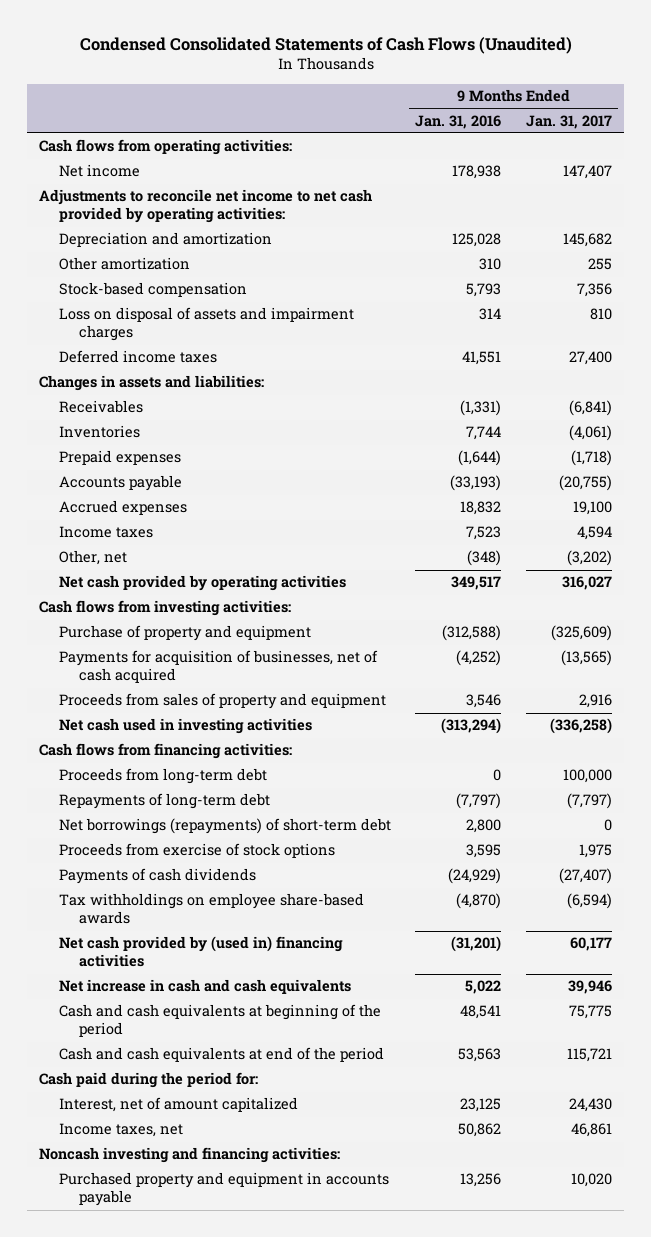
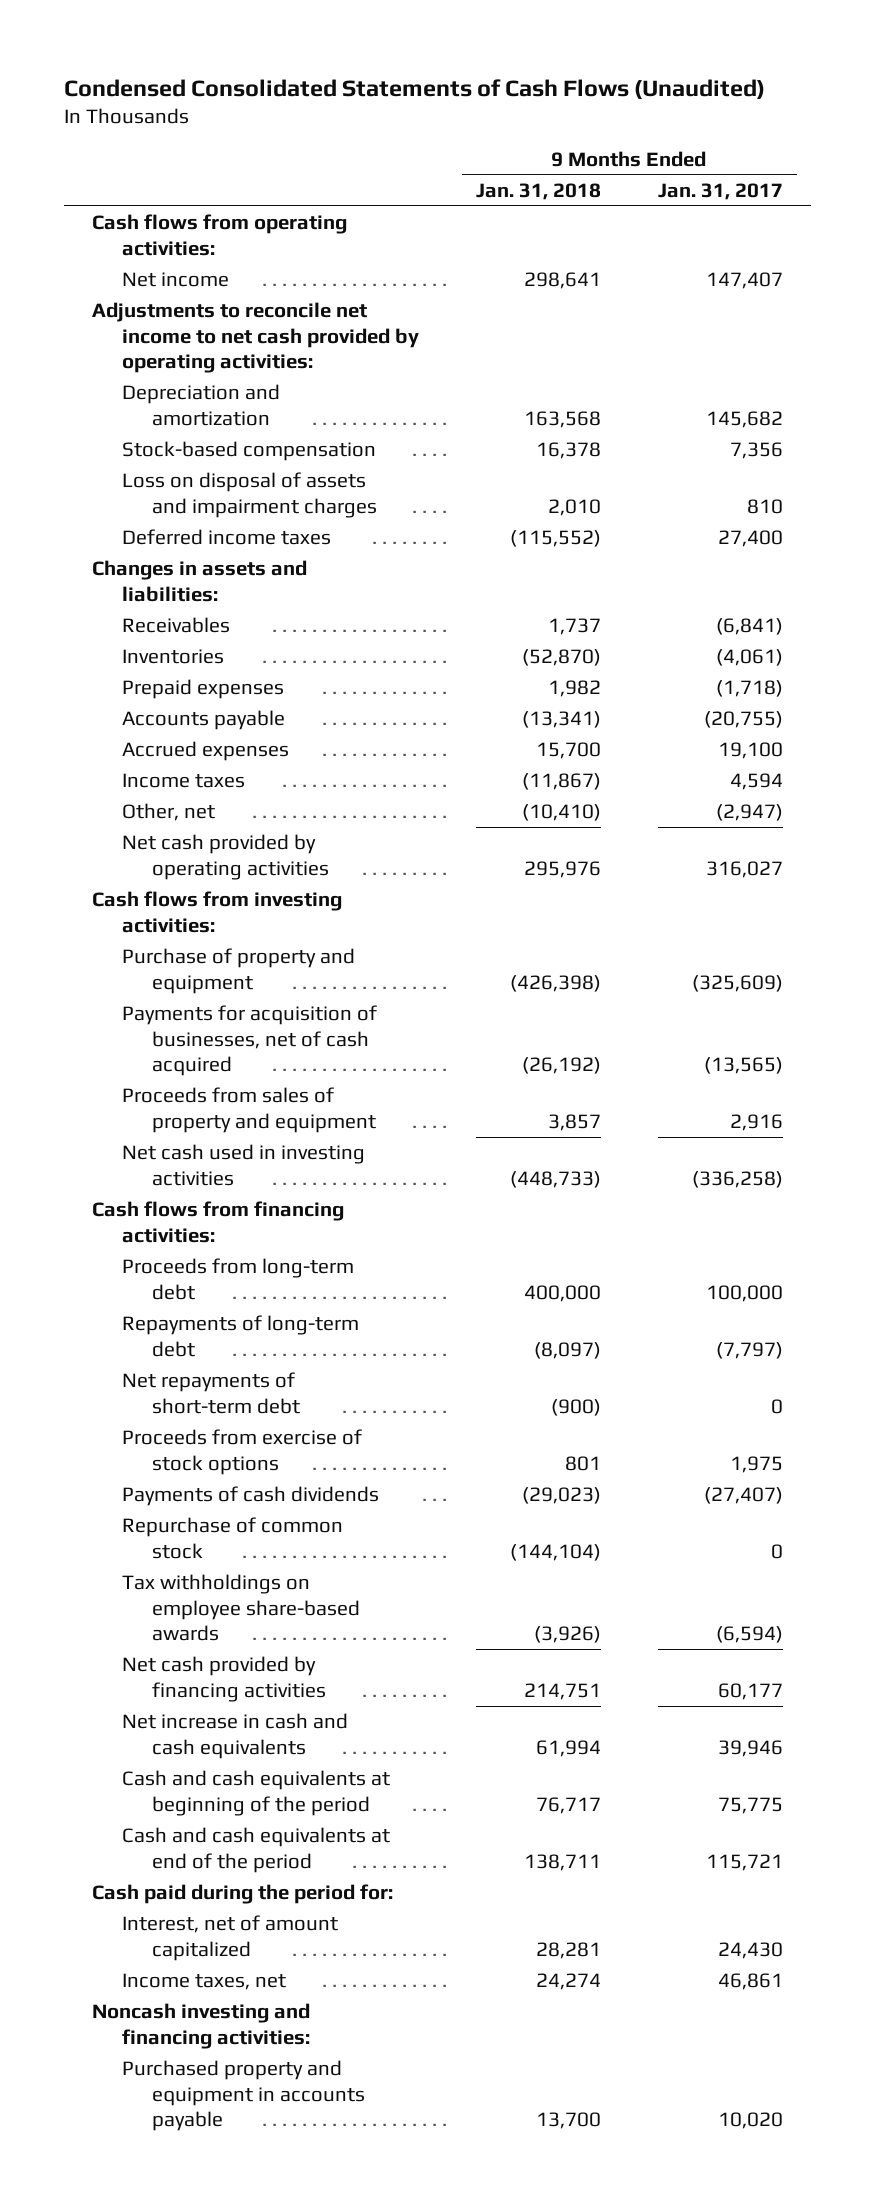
[415,114,502,129] Jan. 31, 2016 -> none
none -> [475,182,601,200] Jan. 31, 2018
[59,257,191,271] Other amortization -> none
[566,550,612,567] (3,202) -> [715,804,783,822] (2,947)
[59,818,392,835] Net borrowings (repayments) of short-term debt -> [122,1372,300,1414] Net repayments of short-term debt
none -> [122,1517,344,1559] Repurchase of common stock
[59,936,344,968] Net cash provided by (used in) financing activities -> [122,1656,326,1702] Net cash provided by financing activities

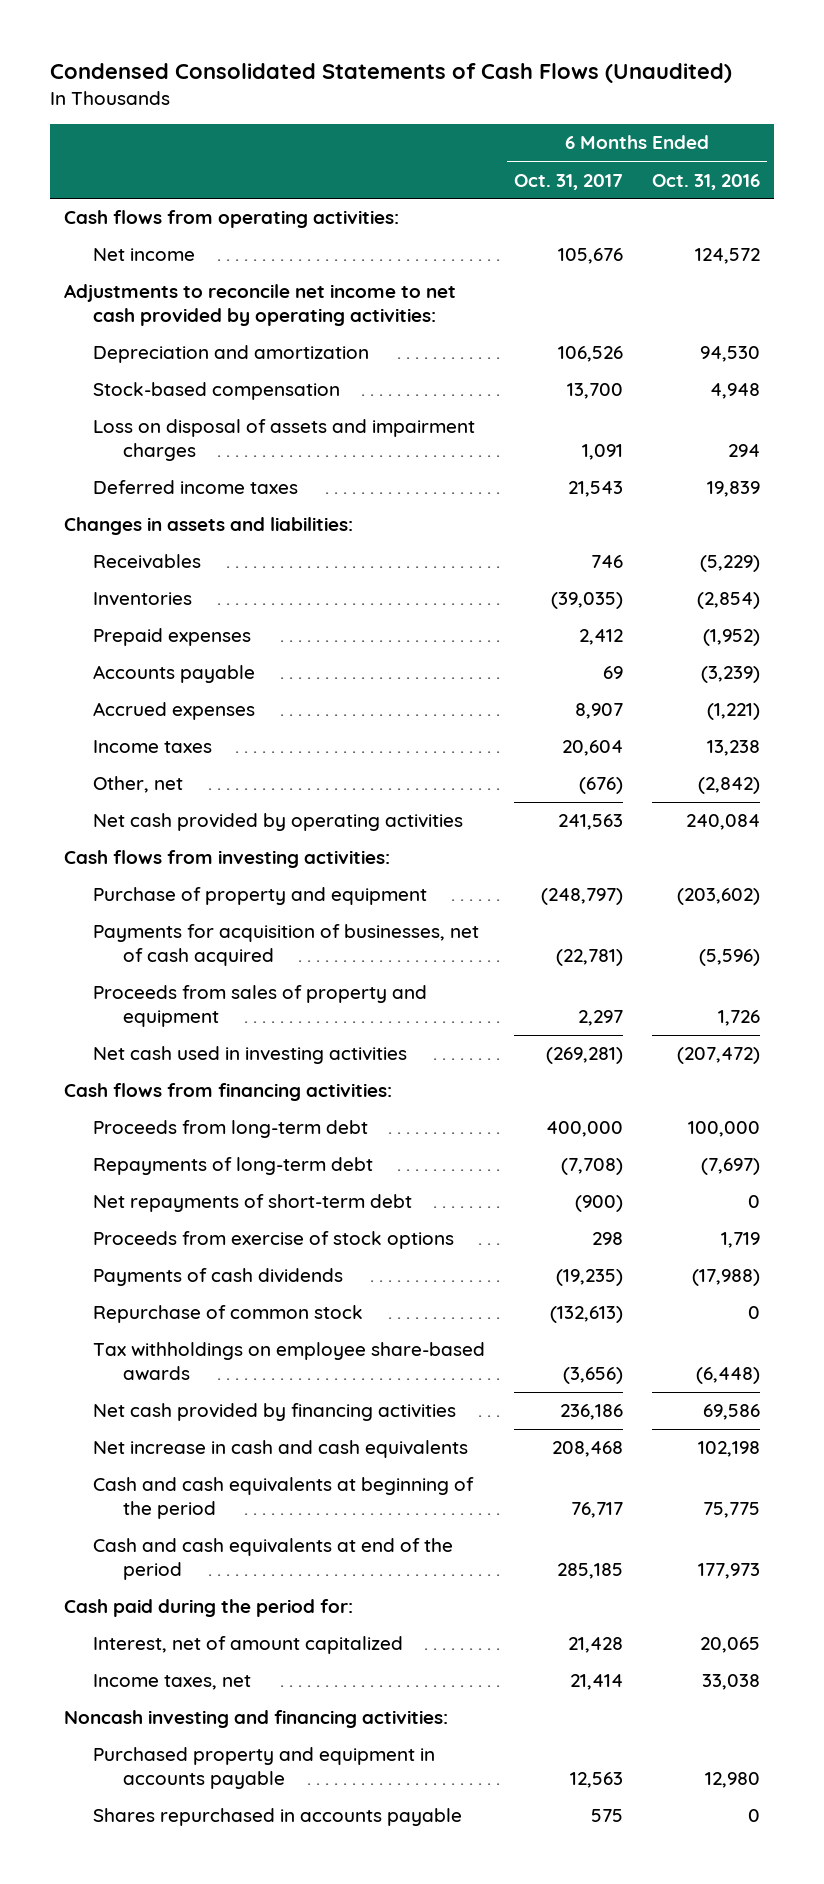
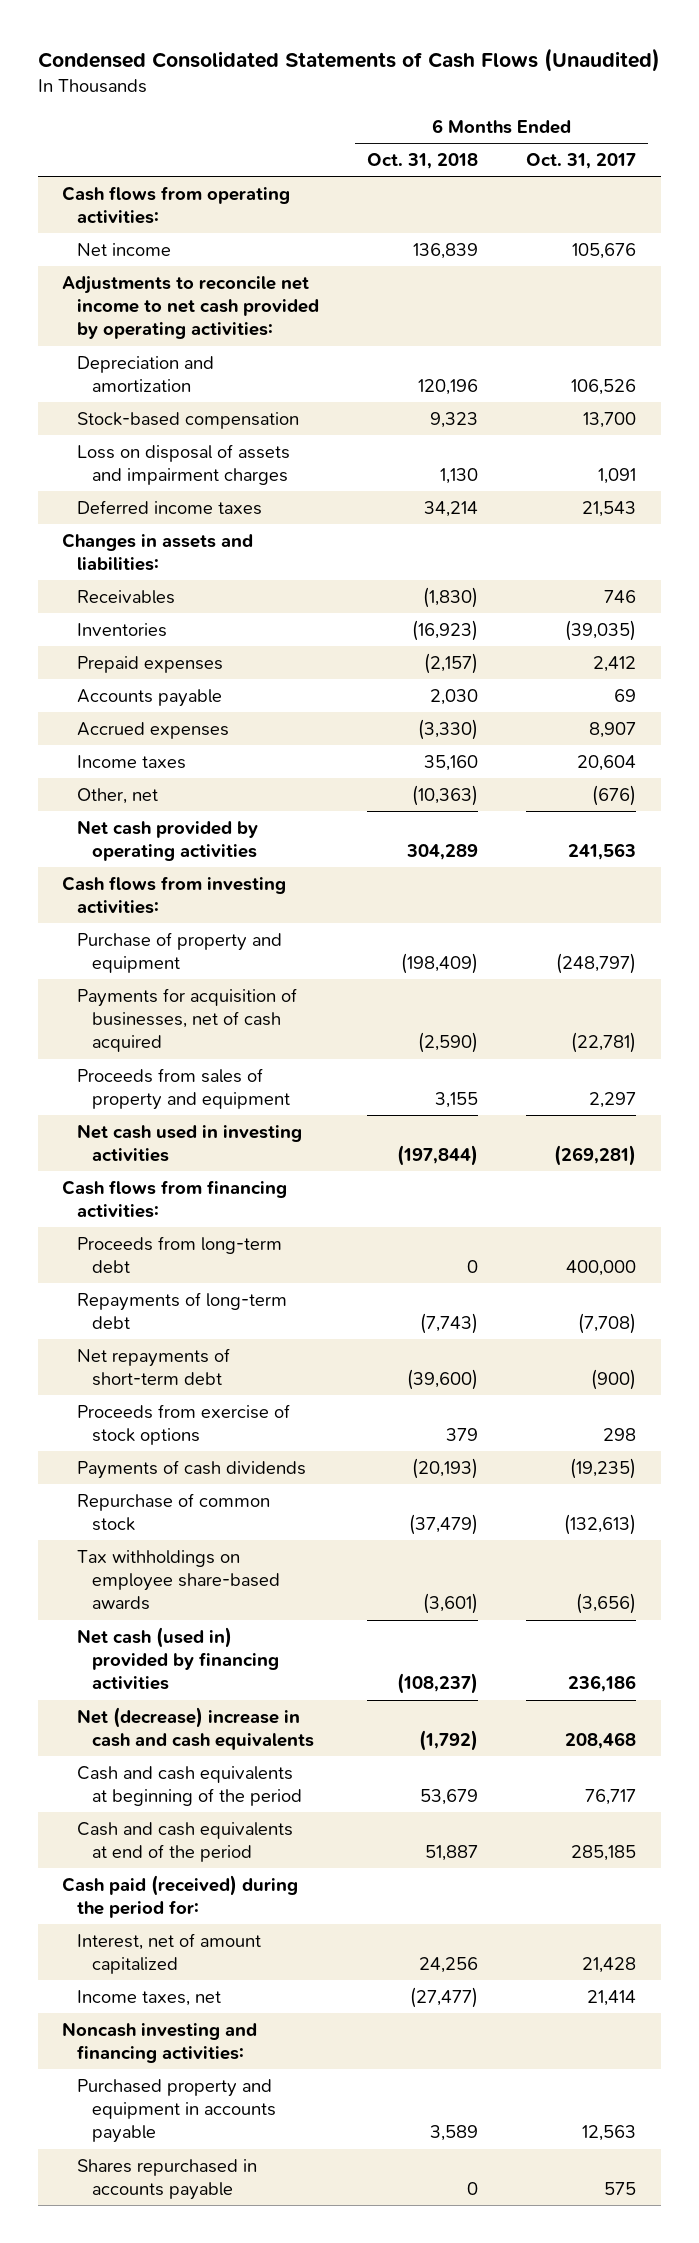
[651,173,760,190] Oct. 31, 2016 -> none
none -> [367,152,479,169] Oct. 31, 2018
[93,1403,457,1422] Net cash provided by financing activities -> [76,1626,279,1691] Net cash (used in) provided by financing activities
[93,1440,469,1459] Net increase in cash and cash equivalents -> [76,1706,314,1751] Net (decrease) increase in cash and cash equivalents
[63,1599,353,1618] Cash paid during the period for: -> [62,1874,299,1919] Cash paid (received) during the period for:

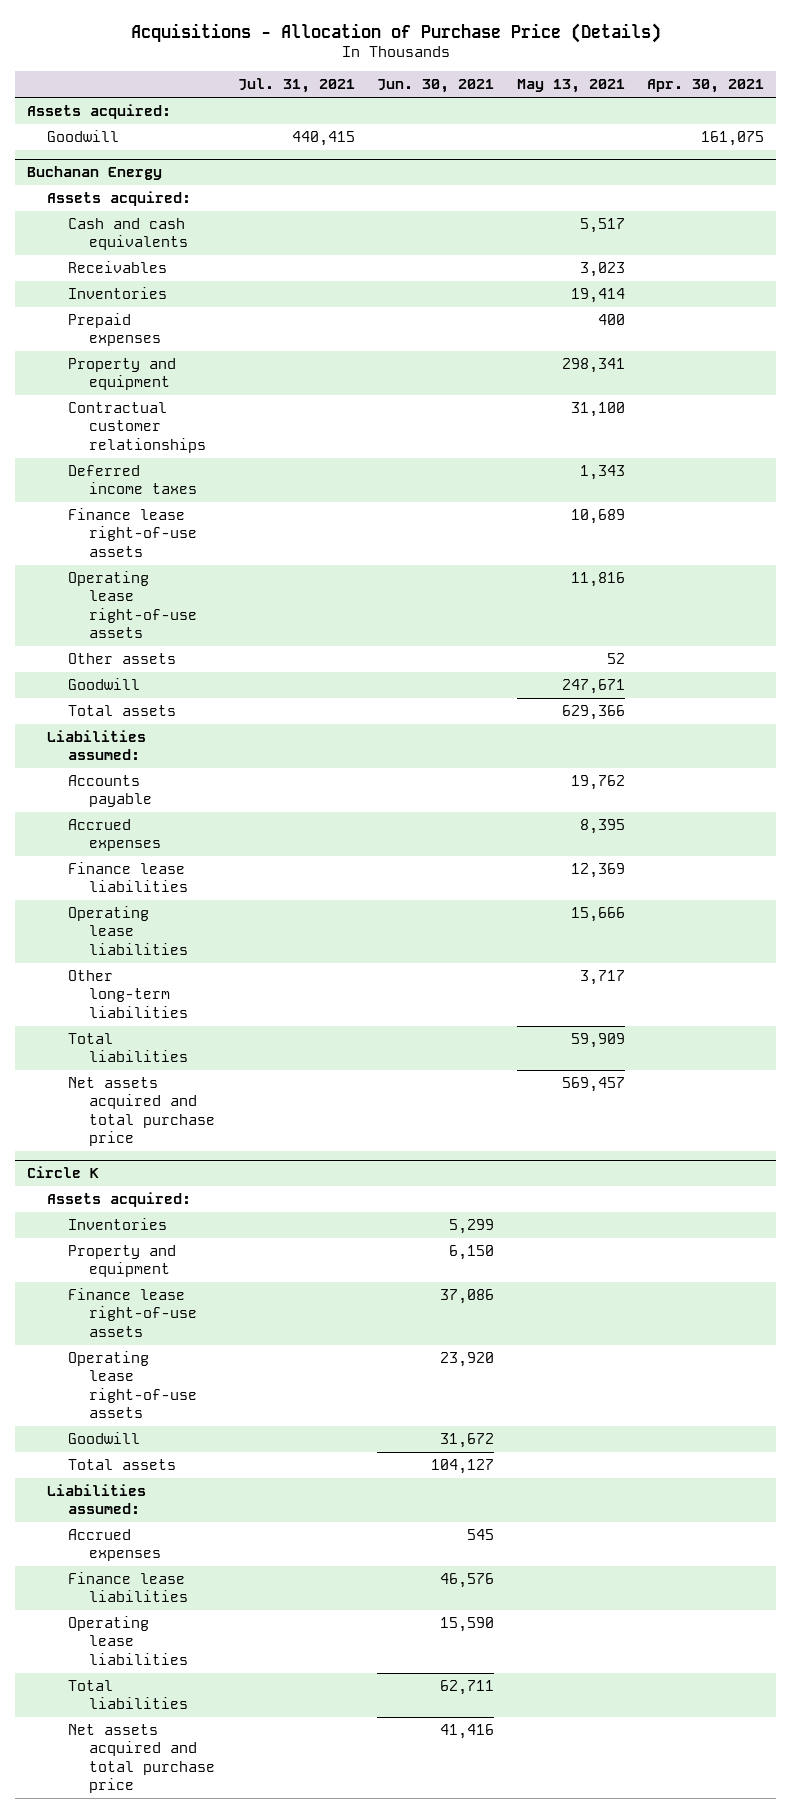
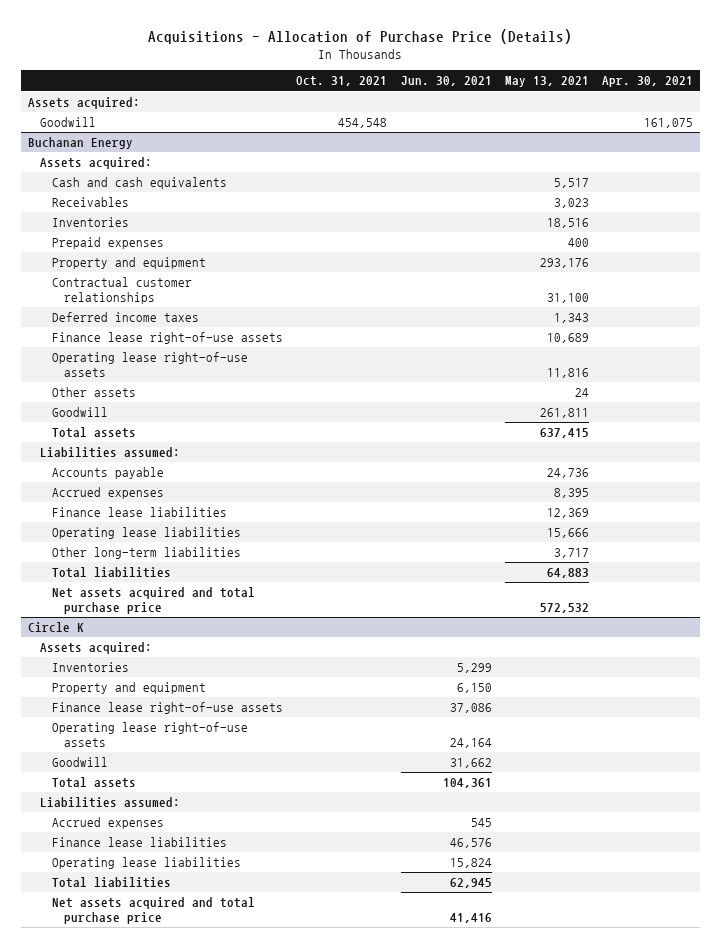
[237,78,355,94] Jul. 31, 2021 -> none
none -> [296,76,388,87] Oct. 31, 2021
[570,288,625,304] 19,414 -> [546,218,589,229] 18,516
[561,358,625,374] 298,341 -> [539,258,589,269] 293,176
[606,653,625,665] 52 -> [574,388,589,398] 24
[561,679,625,695] 247,671 -> [539,408,589,419] 261,811
[561,705,625,721] 629,366 -> [539,428,589,439] 637,415
[570,775,625,791] 19,762 -> [546,468,589,479] 24,736
[570,1033,625,1049] 59,909 -> [546,568,589,579] 64,883
[561,1077,625,1093] 569,457 -> [539,602,589,613] 572,532
[440,1352,495,1368] 23,920 -> [449,737,492,748] 24,164
[440,1433,495,1449] 31,672 -> [449,758,492,769] 31,662
[431,1459,495,1475] 104,127 -> [442,778,492,789] 104,361
[440,1617,495,1633] 15,590 -> [449,858,492,869] 15,824
[440,1680,495,1696] 62,711 -> [449,878,492,889] 62,945

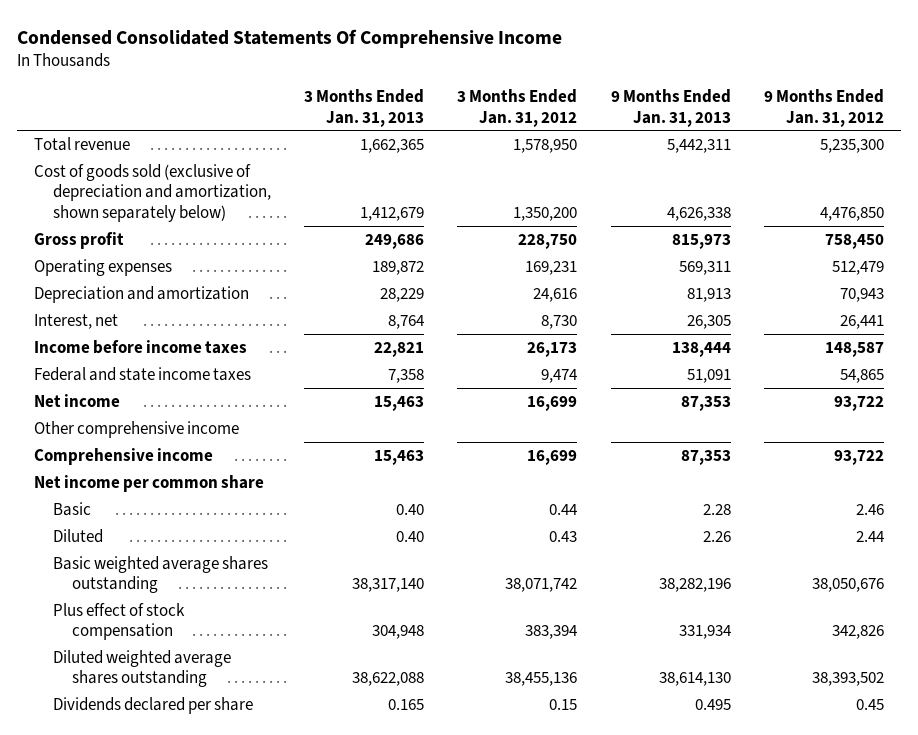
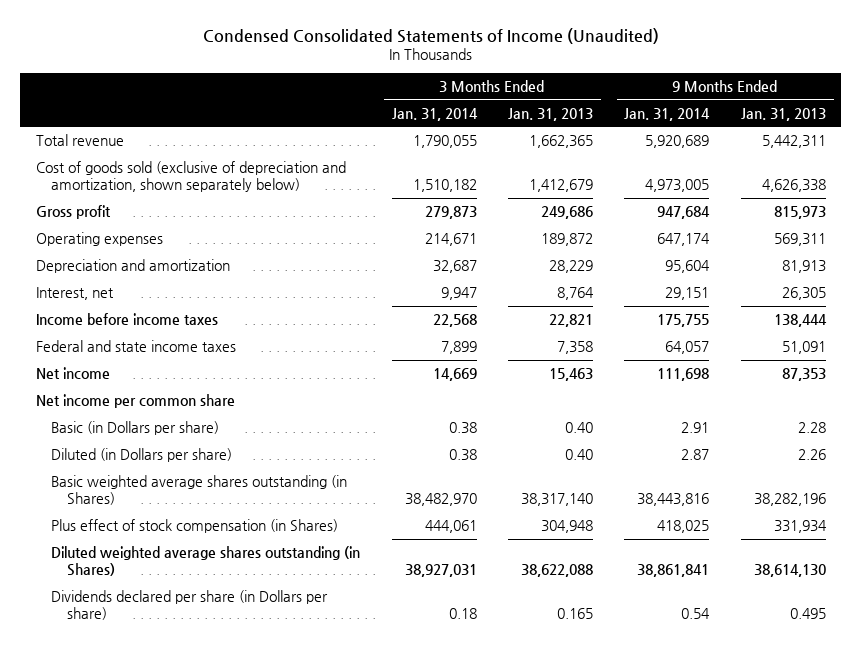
[17,28,563,48] Condensed Consolidated Statements Of Comprehensive Income -> [202,28,659,45] Condensed Consolidated Statements of Income (Unaudited)
[457,89,578,127] 3 Months Ended Jan. 31, 2012 -> none
[763,89,884,127] 9 Months Ended Jan. 31, 2012 -> none
none -> [391,107,478,121] Jan. 31, 2014
none -> [624,107,711,121] Jan. 31, 2014
[34,420,240,438] Other comprehensive income -> none
[34,447,214,465] Comprehensive income -> none
[52,501,91,516] Basic -> [51,421,220,436] Basic (in Dollars per share)
[52,528,103,543] Diluted -> [51,448,233,463] Diluted (in Dollars per share)
[52,555,268,594] Basic weighted average shares outstanding -> [51,475,348,506] Basic weighted average shares outstanding (in Shares)
[52,602,185,641] Plus effect of stock compensation -> [51,519,339,534] Plus effect of stock compensation (in Shares)
[52,649,231,688] Diluted weighted average shares outstanding -> [51,546,361,577] Diluted weighted average shares outstanding (in Shares)
[52,696,253,714] Dividends declared per share -> [51,590,329,621] Dividends declared per share (in Dollars per share)

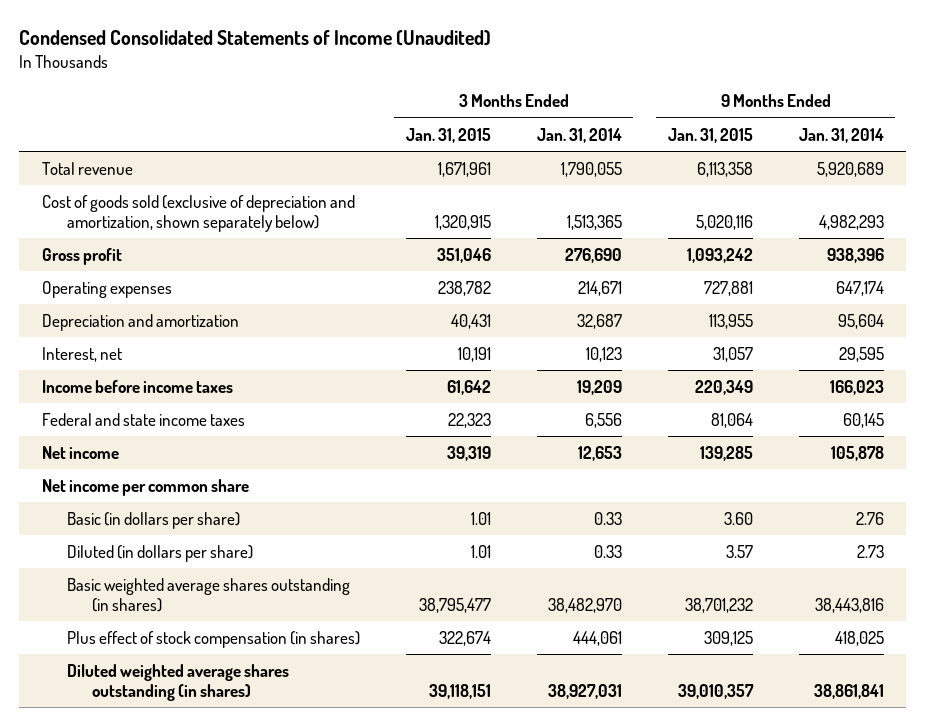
[508,107,594,121] Jan. 31, 2013 -> none
[740,107,826,121] Jan. 31, 2013 -> none
none -> [405,127,491,143] Jan. 31, 2015
none -> [667,127,753,143] Jan. 31, 2015
[412,179,477,193] 1,510,182 -> [566,214,622,230] 1,513,365
[645,179,710,193] 4,973,005 -> [818,214,884,230] 4,982,293
[424,206,477,220] 279,873 -> [564,247,622,263] 276,690
[657,206,711,220] 947,684 -> [826,247,884,263] 938,396
[440,287,477,301] 9,947 -> [585,346,622,362] 10,123
[665,287,710,301] 29,151 -> [838,346,884,362] 29,595
[432,314,477,328] 22,568 -> [576,379,622,395] 19,209
[657,314,710,328] 175,755 -> [829,379,884,395] 166,023
[440,341,477,355] 7,899 -> [584,412,622,428] 6,556
[665,341,710,355] 64,057 -> [842,412,884,428] 60,145
[432,368,477,382] 14,669 -> [577,445,622,461] 12,653
[657,368,710,382] 111,698 -> [830,445,884,461] 105,878
[51,590,329,621] Dividends declared per share (in Dollars per share) -> none
[51,421,220,436] Basic (in Dollars per share) -> [66,511,240,529] Basic (in dollars per share)
[448,422,477,435] 0.38 -> [593,511,622,525] 0.33
[681,422,710,434] 2.91 -> [855,511,884,525] 2.76
[51,448,233,463] Diluted (in Dollars per share) -> [66,544,253,562] Diluted (in dollars per share)
[448,449,477,462] 0.38 -> [593,544,622,558] 0.33
[681,449,710,461] 2.87 -> [856,544,884,558] 2.73
[51,475,348,506] Basic weighted average shares outstanding (in Shares) -> [66,577,350,612] Basic weighted average shares outstanding (in shares)
[51,519,339,534] Plus effect of stock compensation (in Shares) -> [66,630,360,648] Plus effect of stock compensation (in shares)
[51,546,361,577] Diluted weighted average shares outstanding (in Shares) -> [66,663,289,701] Diluted weighted average shares outstanding (in shares)

